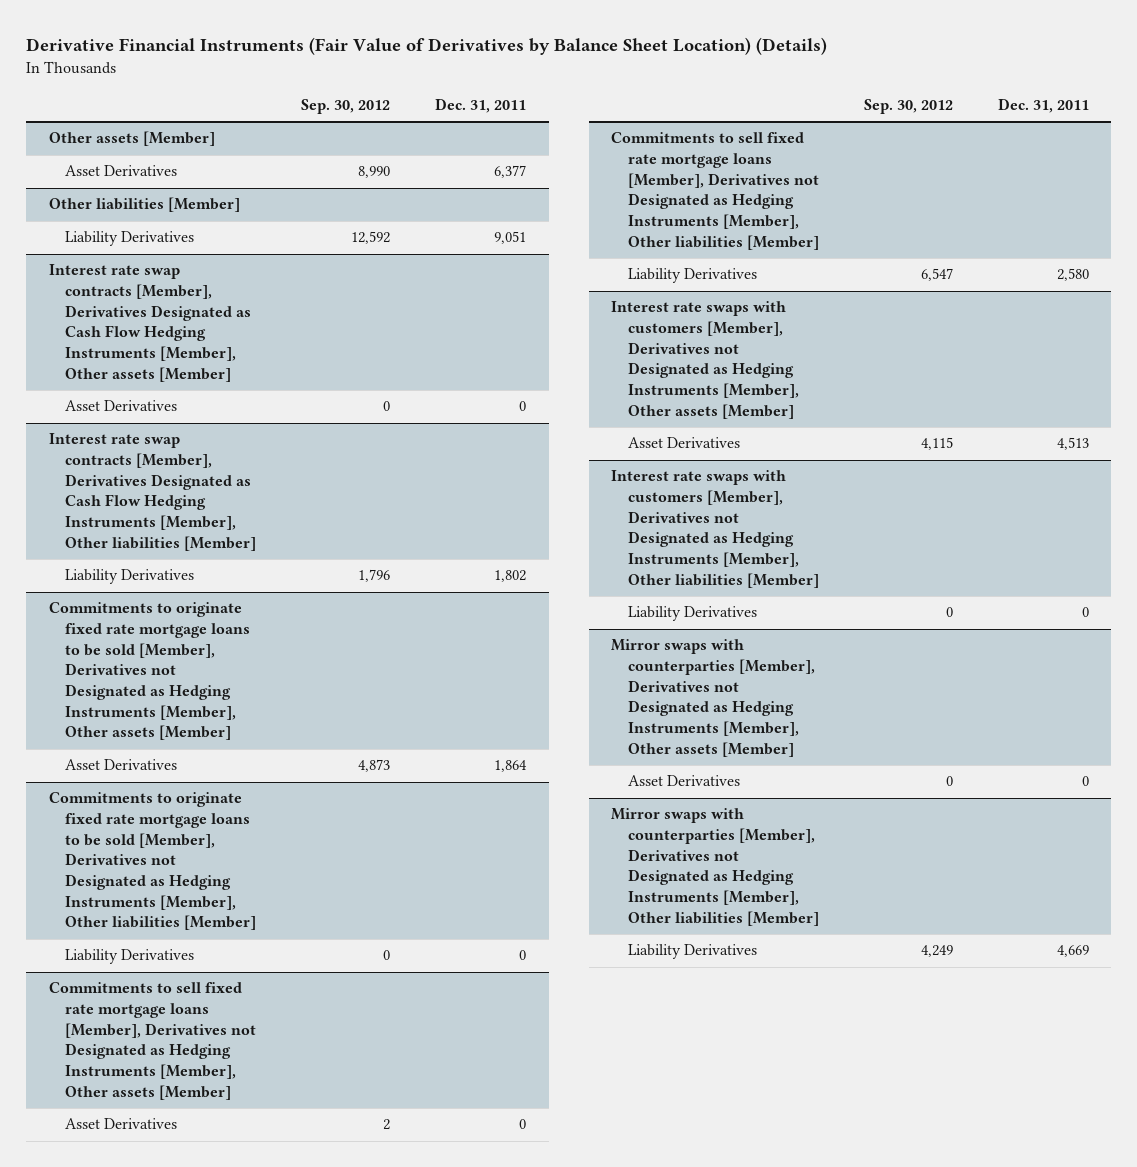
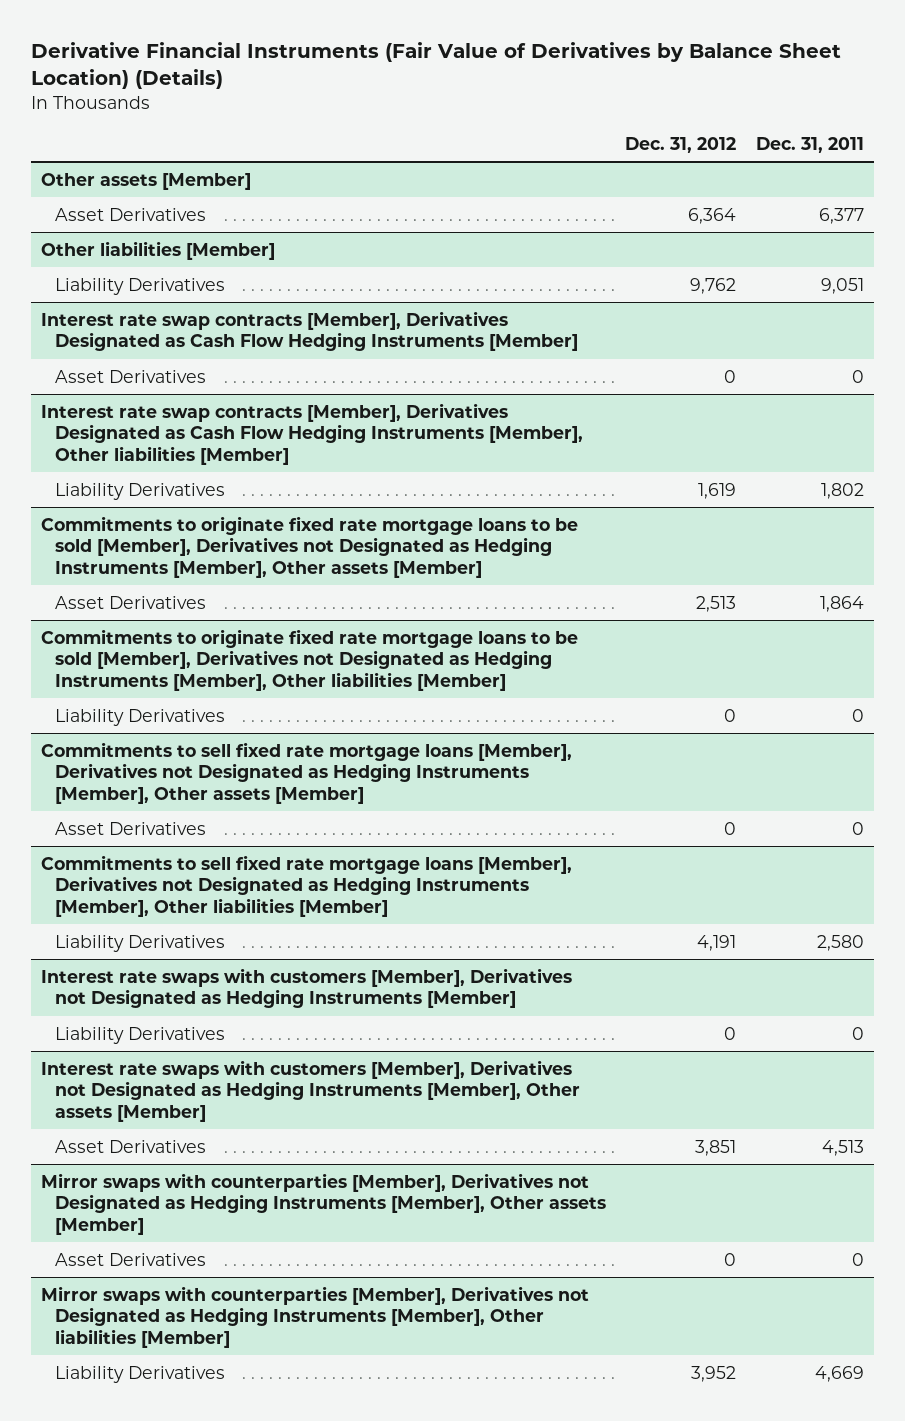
[301,99,391,115] Sep. 30, 2012 -> none
none -> [625,136,737,153] Dec. 31, 2012
[48,264,252,382] Interest rate swap contracts [Member], Derivatives Designated as Cash Flow Hedging Instruments [Member], Other assets [Member] -> [40,310,578,352] Interest rate swap contracts [Member], Derivatives Designated as Cash Flow Hedging Instruments [Member]
none -> [40,967,572,1009] Interest rate swaps with customers [Member], Derivatives not Designated as Hedging Instruments [Member]
none -> [54,1026,225,1044] Liability Derivatives
[611,470,819,588] Interest rate swaps with customers [Member], Derivatives not Designated as Hedging Instruments [Member], Other liabilities [Member] -> none
[627,606,757,622] Liability Derivatives -> none

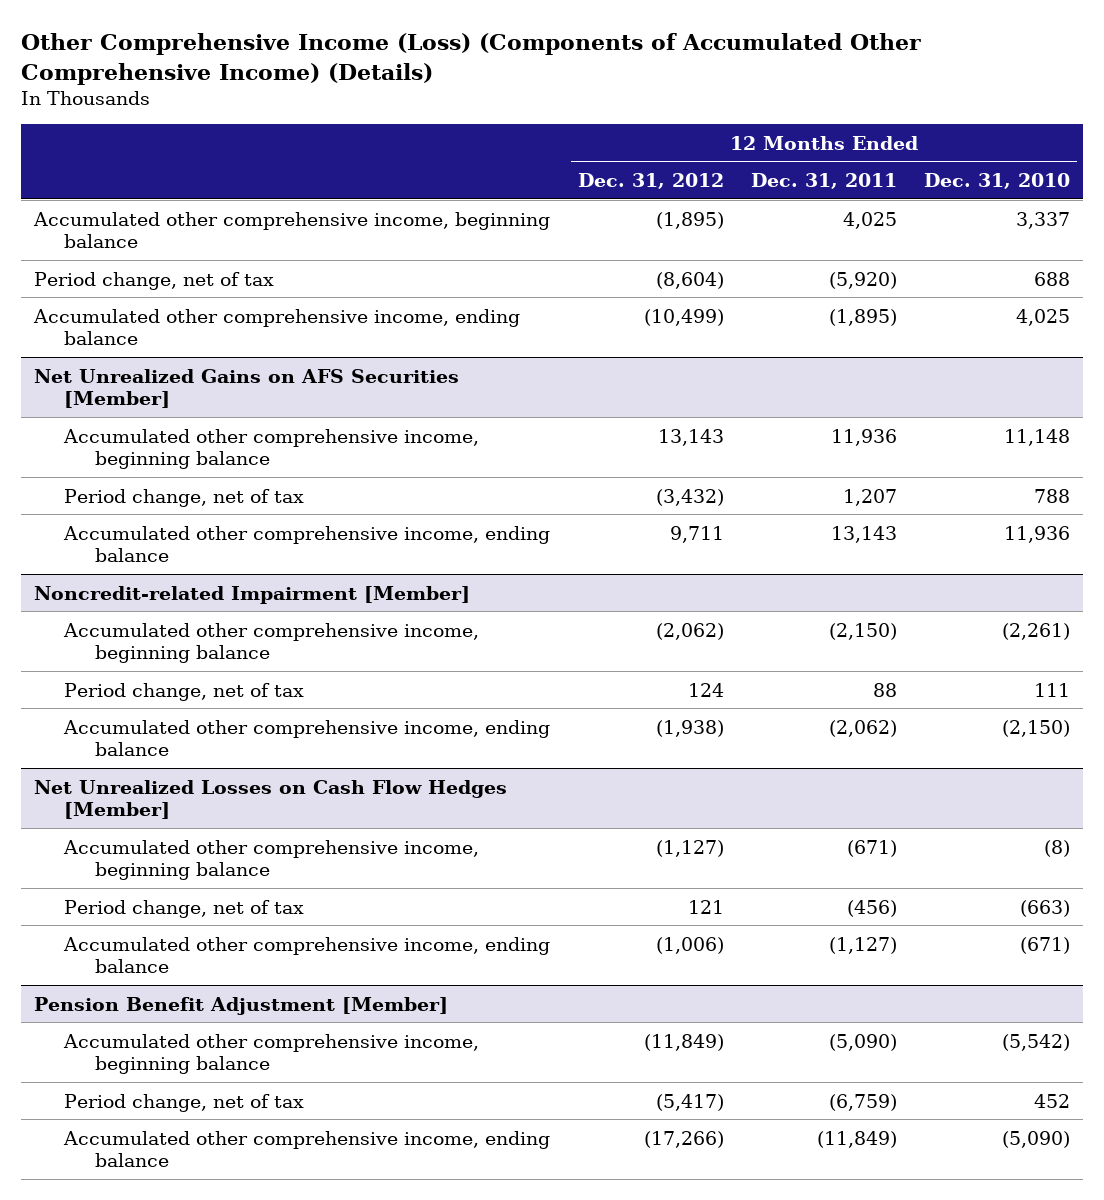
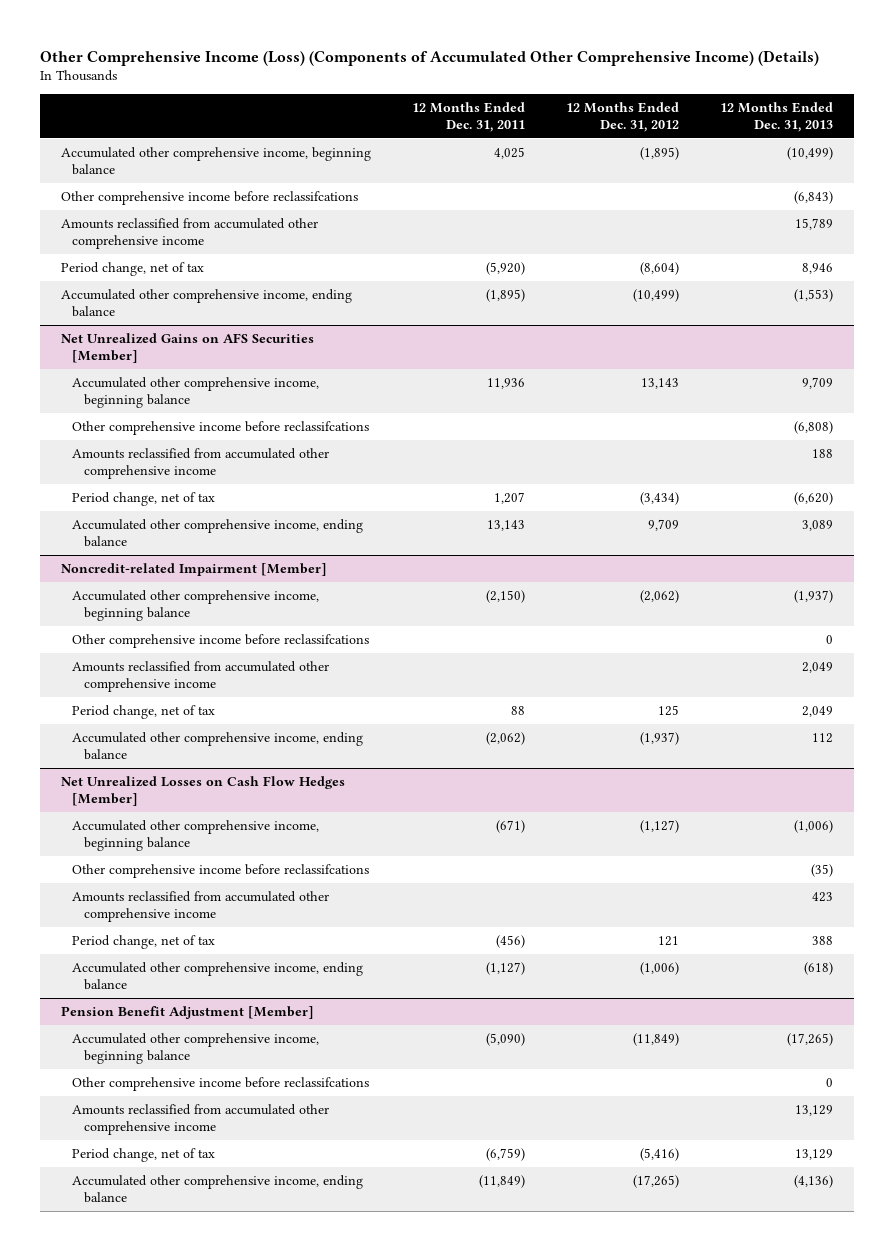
[923,173,1070,190] Dec. 31, 2010 -> none
none -> [719,102,833,132] 12 Months Ended Dec. 31, 2013
none -> [60,190,358,205] Other comprehensive income before reclassifcations
none -> [60,217,318,249] Amounts reclassified from accumulated other comprehensive income
none -> [72,420,370,435] Other comprehensive income before reclassifcations
none -> [72,447,330,479] Amounts reclassified from accumulated other comprehensive income
[655,488,724,506] (3,432) -> [639,491,679,505] (3,434)
[669,525,724,543] 9,711 -> [647,518,679,531] 9,709
none -> [72,633,370,648] Other comprehensive income before reclassifcations
none -> [72,660,330,692] Amounts reclassified from accumulated other comprehensive income
[687,682,724,697] 124 -> [657,704,679,716] 125
[655,719,724,737] (1,938) -> [639,731,679,745] (1,937)
none -> [72,863,370,878] Other comprehensive income before reclassifcations
none -> [72,890,330,922] Amounts reclassified from accumulated other comprehensive income
none -> [72,1076,370,1091] Other comprehensive income before reclassifcations
none -> [72,1103,330,1135] Amounts reclassified from accumulated other comprehensive income
[655,1093,724,1111] (5,417) -> [639,1147,679,1161] (5,416)
[643,1130,724,1148] (17,266) -> [632,1174,679,1188] (17,265)

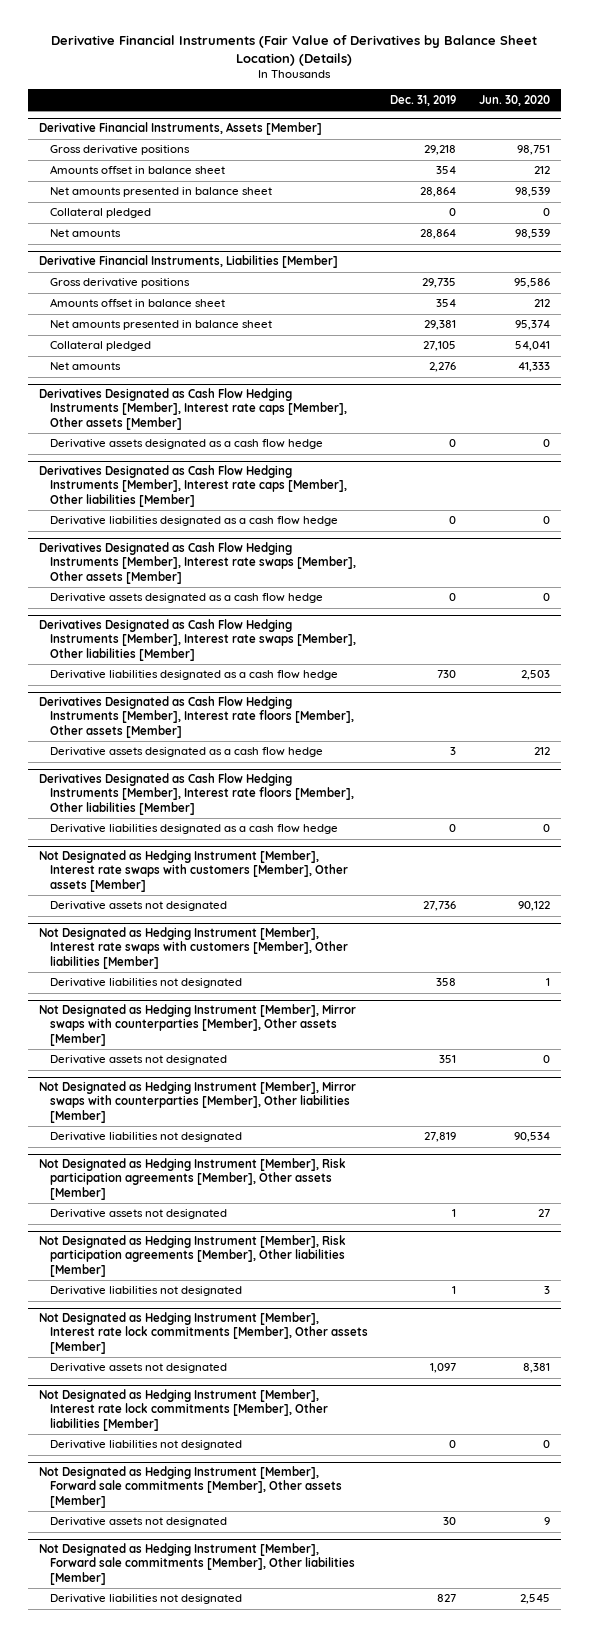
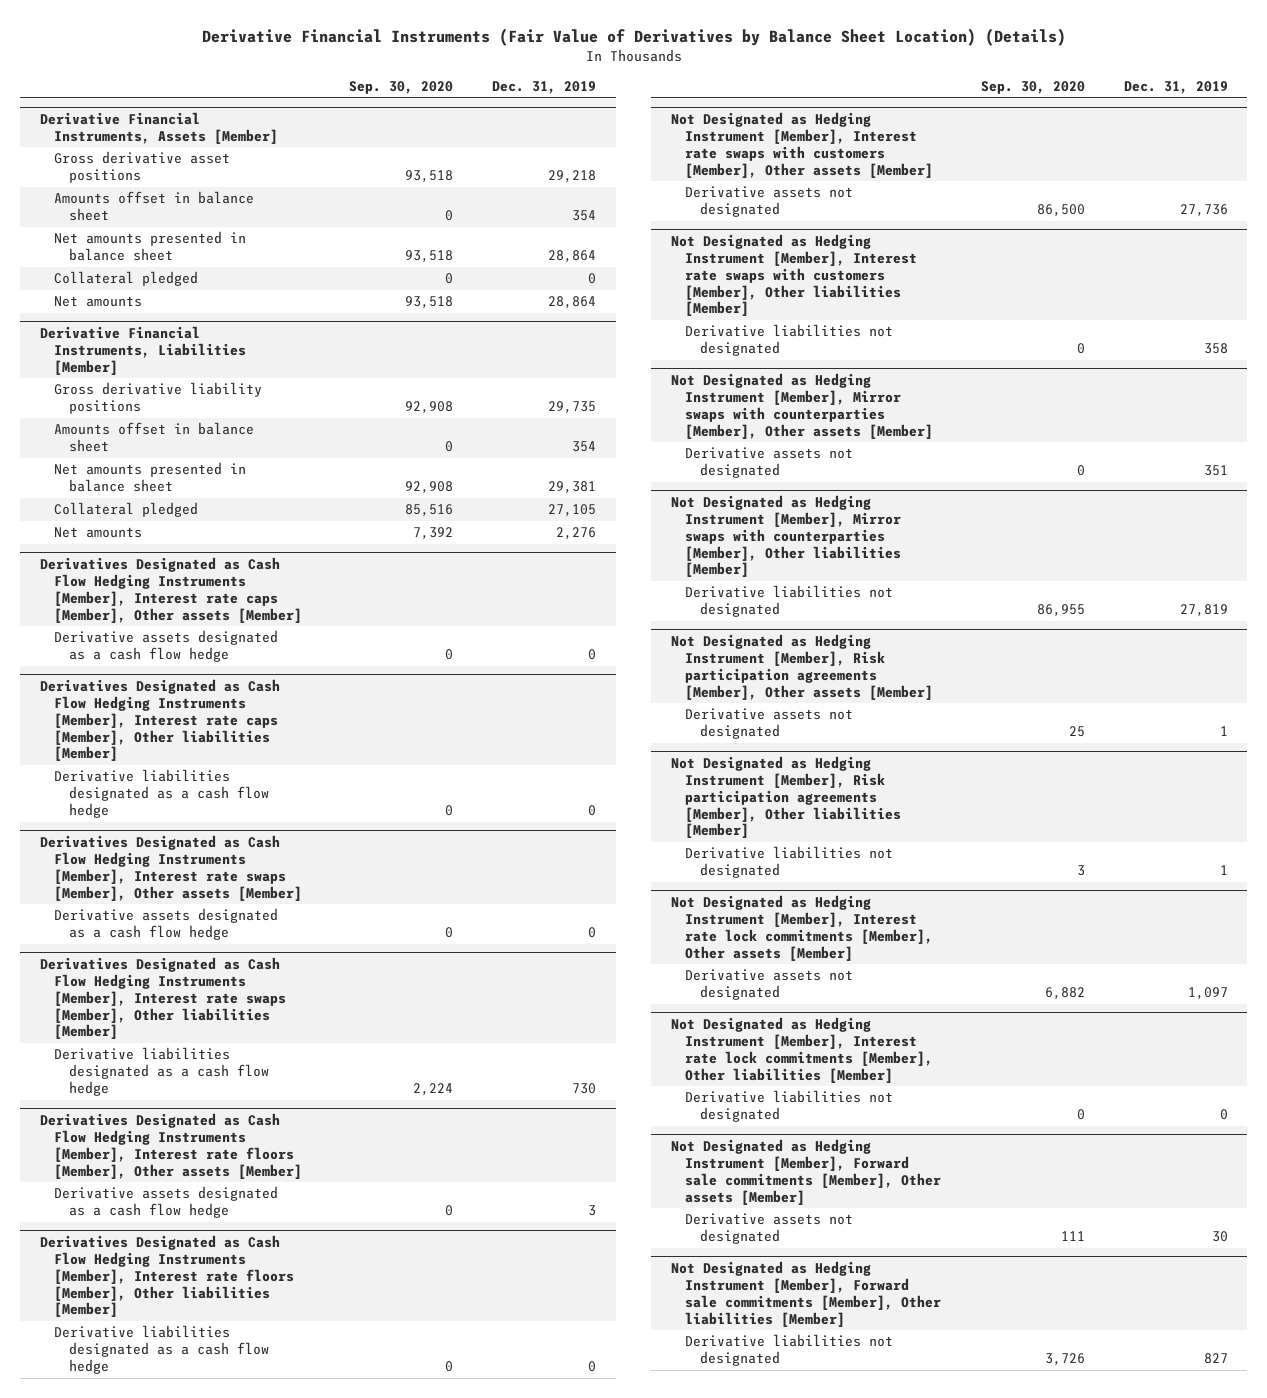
[478,94,550,106] Jun. 30, 2020 -> none
none -> [349,81,454,95] Sep. 30, 2020
[49,145,190,156] Gross derivative positions -> [54,151,231,184] Gross derivative asset positions
[49,278,190,289] Gross derivative positions -> [54,382,263,415] Gross derivative liability positions

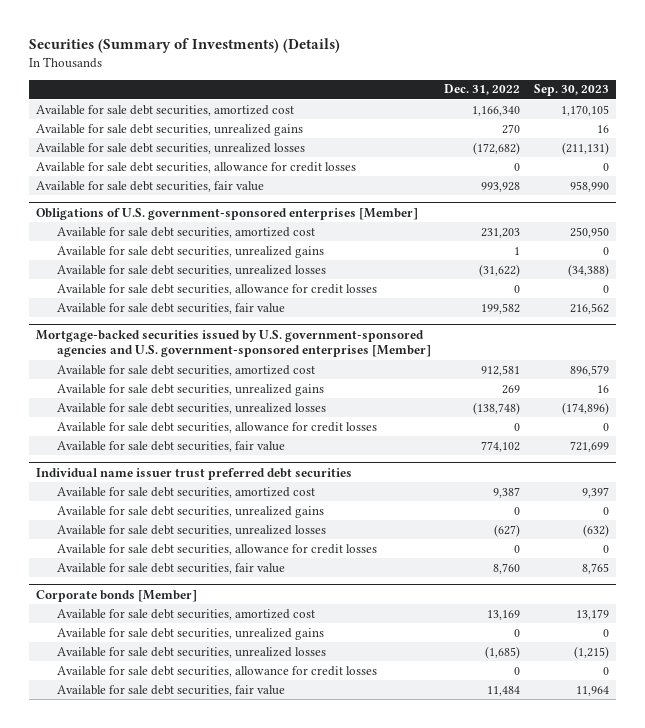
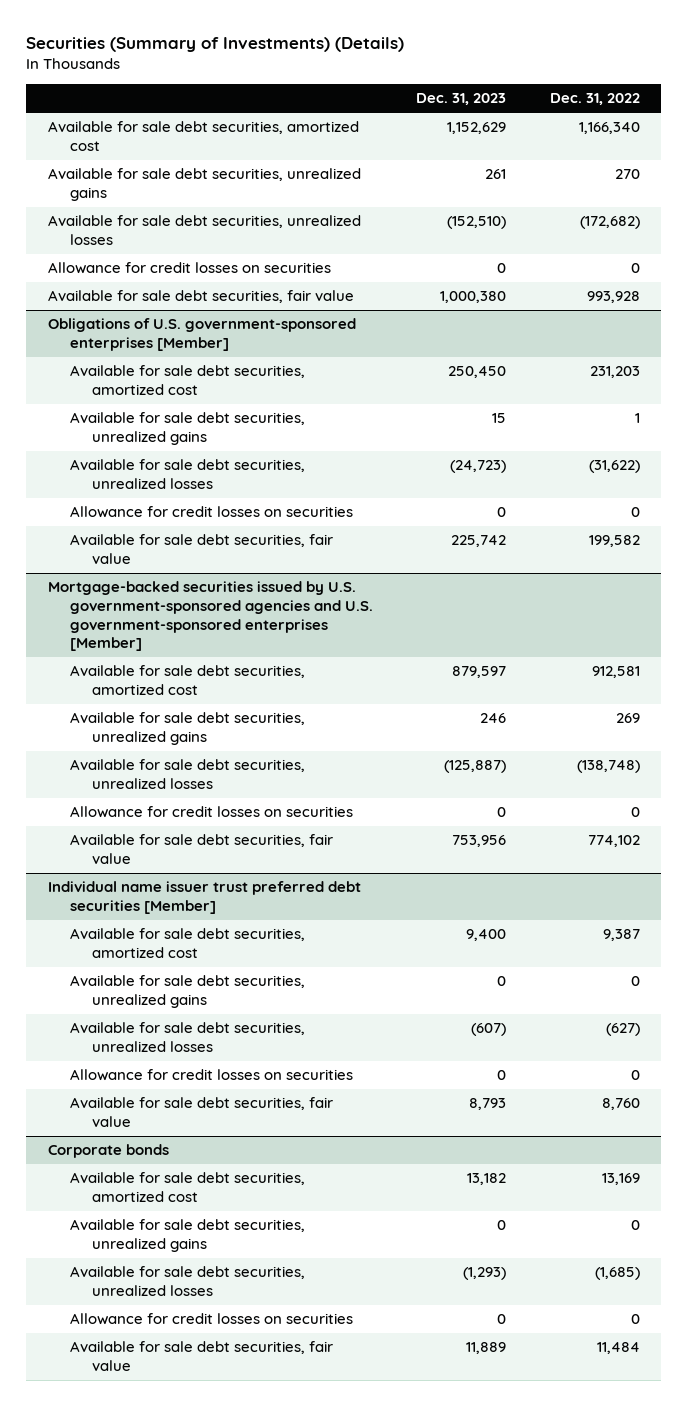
[534,84,610,97] Sep. 30, 2023 -> none
none -> [416,93,507,106] Dec. 31, 2023
[36,161,357,173] Available for sale debt securities, allowance for credit losses -> [47,262,331,275] Allowance for credit losses on securities
[56,283,377,295] Available for sale debt securities, allowance for credit losses -> [69,506,353,519] Allowance for credit losses on securities
[56,421,377,433] Available for sale debt securities, allowance for credit losses -> [69,806,353,819] Allowance for credit losses on securities
[36,467,353,480] Individual name issuer trust preferred debt securities -> [47,881,361,914] Individual name issuer trust preferred debt securities [Member]
[56,543,377,555] Available for sale debt securities, allowance for credit losses -> [69,1069,353,1082] Allowance for credit losses on securities
[36,589,198,602] Corporate bonds [Member] -> [47,1144,169,1159] Corporate bonds
[56,665,377,677] Available for sale debt securities, allowance for credit losses -> [69,1313,353,1326] Allowance for credit losses on securities

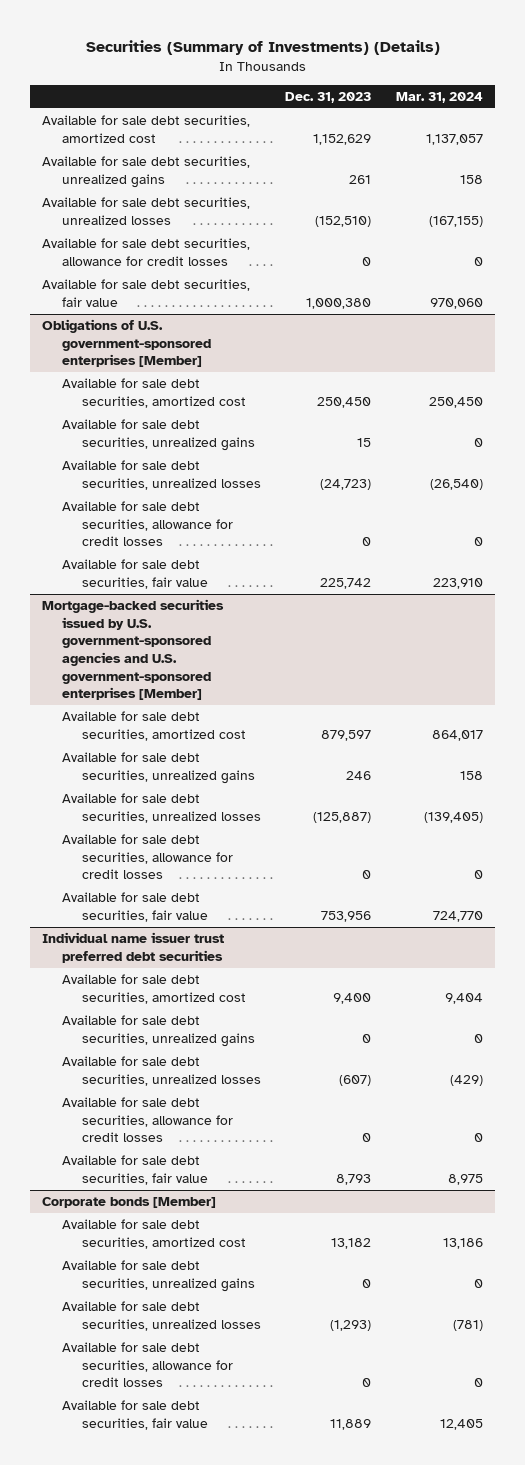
[549,93,640,106] Dec. 31, 2022 -> none
none -> [395,91,483,103] Mar. 31, 2024
[47,262,331,275] Allowance for credit losses on securities -> [42,238,251,266] Available for sale debt securities, allowance for credit losses
[69,506,353,519] Allowance for credit losses on securities -> [62,501,234,547] Available for sale debt securities, allowance for credit losses
[69,806,353,819] Allowance for credit losses on securities -> [62,834,234,880] Available for sale debt securities, allowance for credit losses
[47,881,361,914] Individual name issuer trust preferred debt securities [Member] -> [42,932,225,963] Individual name issuer trust preferred debt securities
[69,1069,353,1082] Allowance for credit losses on securities -> [62,1097,234,1143] Available for sale debt securities, allowance for credit losses
[47,1144,169,1159] Corporate bonds -> [42,1197,217,1209] Corporate bonds [Member]
[69,1313,353,1326] Allowance for credit losses on securities -> [62,1342,234,1388] Available for sale debt securities, allowance for credit losses

